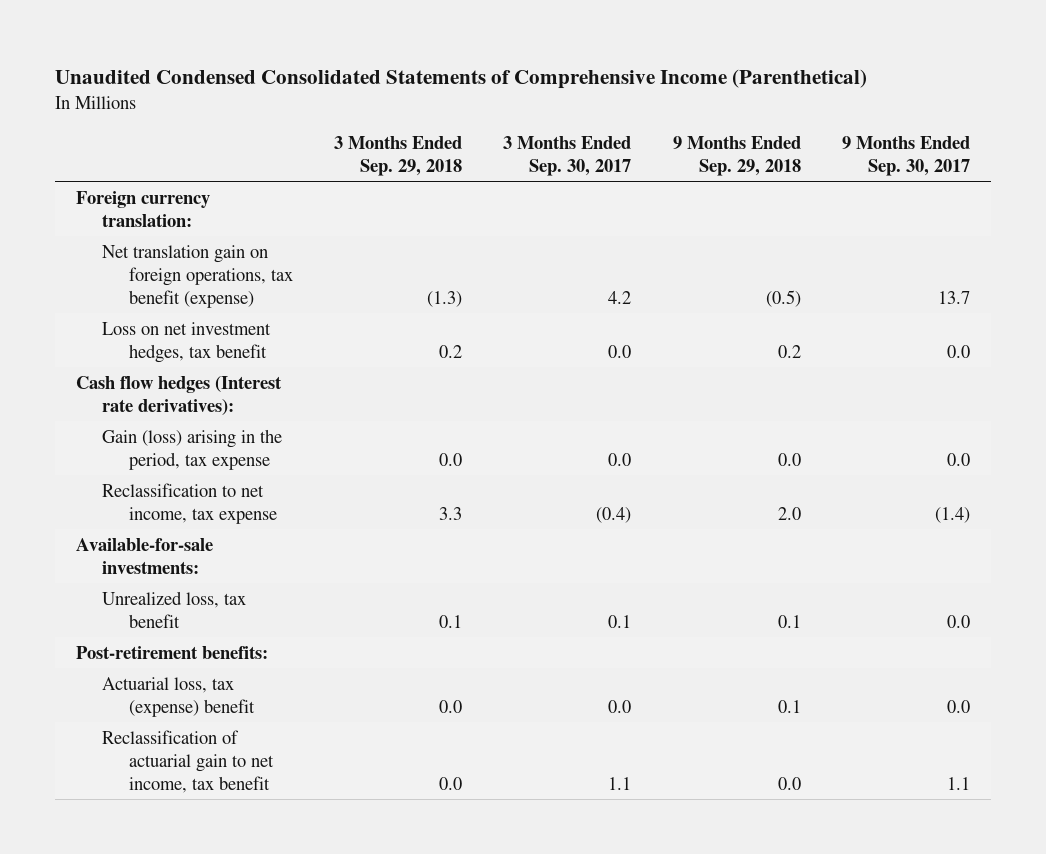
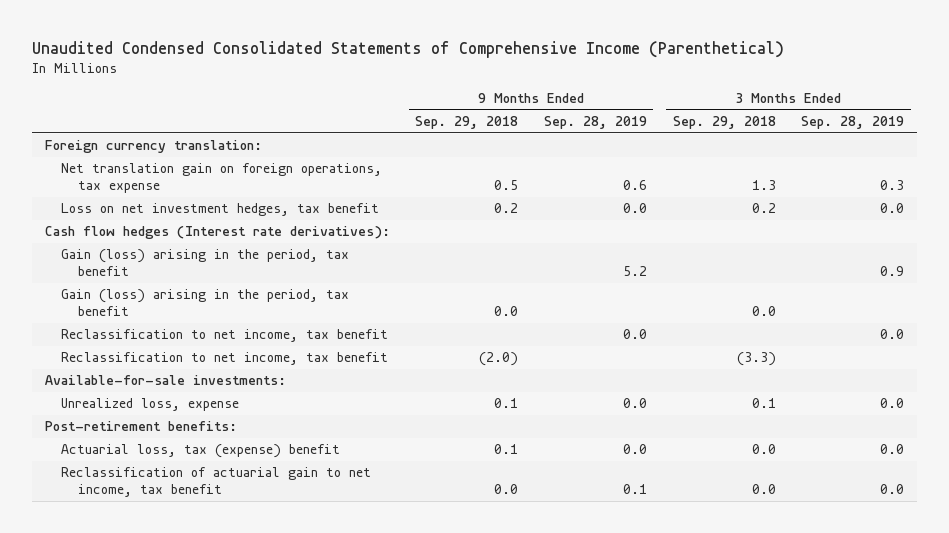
[503,135,632,176] 3 Months Ended Sep. 30, 2017 -> none
[841,135,970,176] 9 Months Ended Sep. 30, 2017 -> none
none -> [544,116,648,130] Sep. 28, 2019
none -> [801,116,905,130] Sep. 28, 2019
[102,244,293,308] Net translation gain on foreign operations, tax benefit (expense) -> [61,163,383,194] Net translation gain on foreign operations, tax expense
[426,290,462,307] (1.3) -> [751,180,776,191] 1.3
[765,289,801,307] (0.5) -> [494,180,519,191] 0.5
none -> [61,249,350,277] Gain (loss) arising in the period, tax benefit
[102,428,283,470] Gain (loss) arising in the period, tax expense -> [61,289,350,317] Gain (loss) arising in the period, tax benefit
none -> [61,329,389,343] Reclassification to net income, tax benefit
[102,482,277,524] Reclassification to net income, tax expense -> [61,352,389,366] Reclassification to net income, tax benefit
[438,506,462,520] 3.3 -> [736,352,776,367] (3.3)
[777,506,801,520] 2.0 -> [479,352,519,367] (2.0)
[102,590,247,628] Unrealized loss, tax benefit -> [61,398,240,412] Unrealized loss, expense

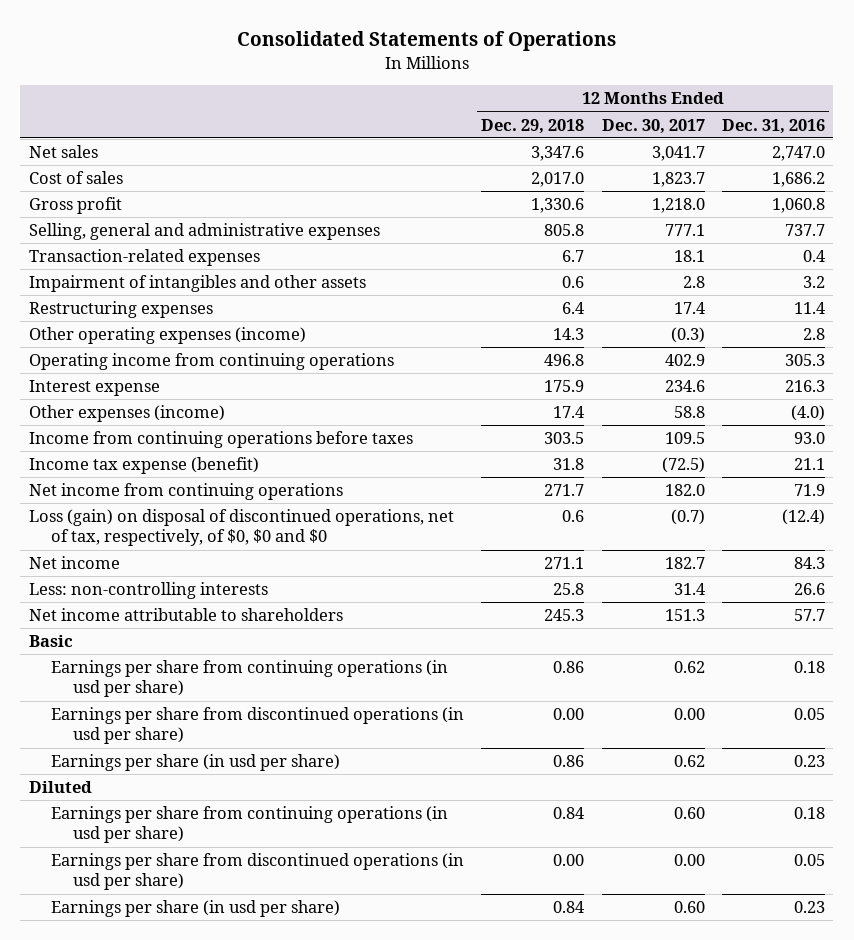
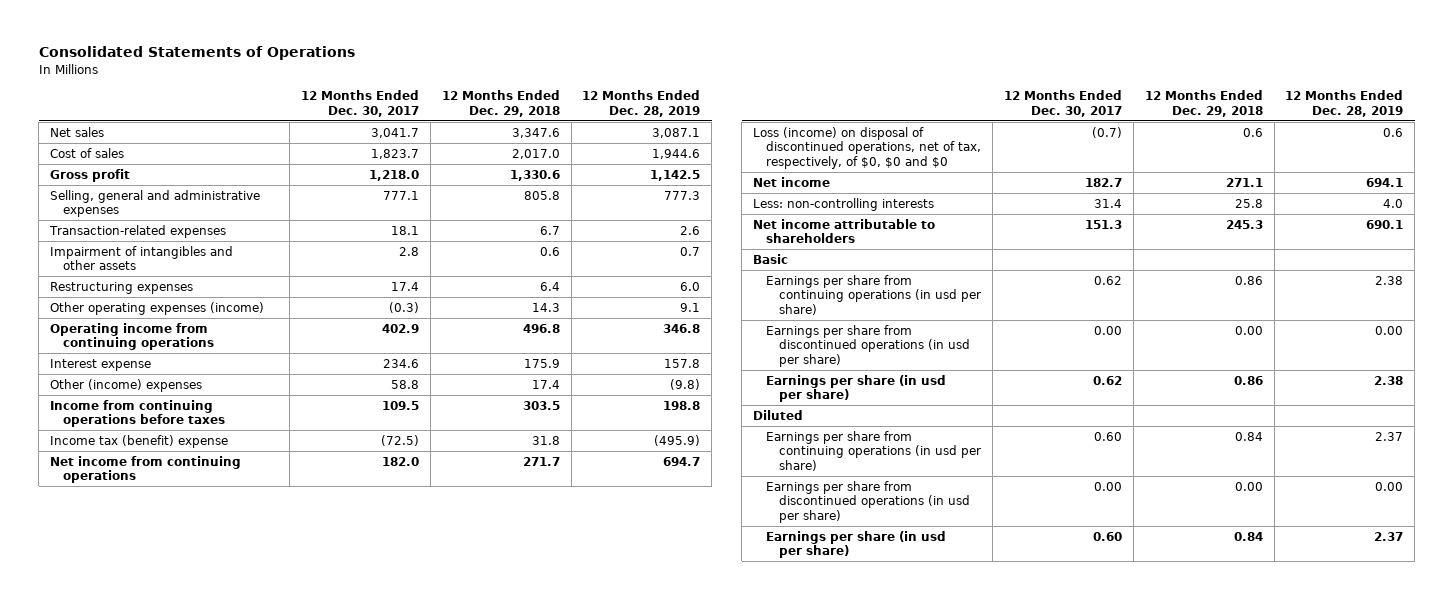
[721,118,825,134] Dec. 31, 2016 -> none
none -> [582,90,701,117] 12 Months Ended Dec. 28, 2019
[28,405,225,423] Other expenses (income) -> [50,378,203,392] Other (income) expenses
[28,457,259,475] Income tax expense (benefit) -> [50,434,229,448] Income tax (benefit) expense
[28,509,454,547] Loss (gain) on disposal of discontinued operations, net of tax, respectively, of $0, $0 and $0 -> [753,126,981,169] Loss (income) on disposal of discontinued operations, net of tax, respectively, of $0, $0 and $0

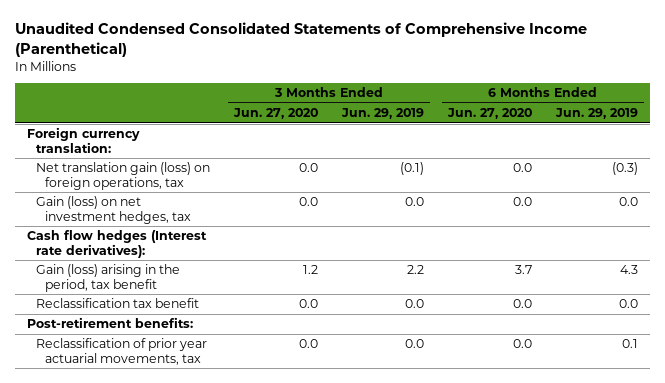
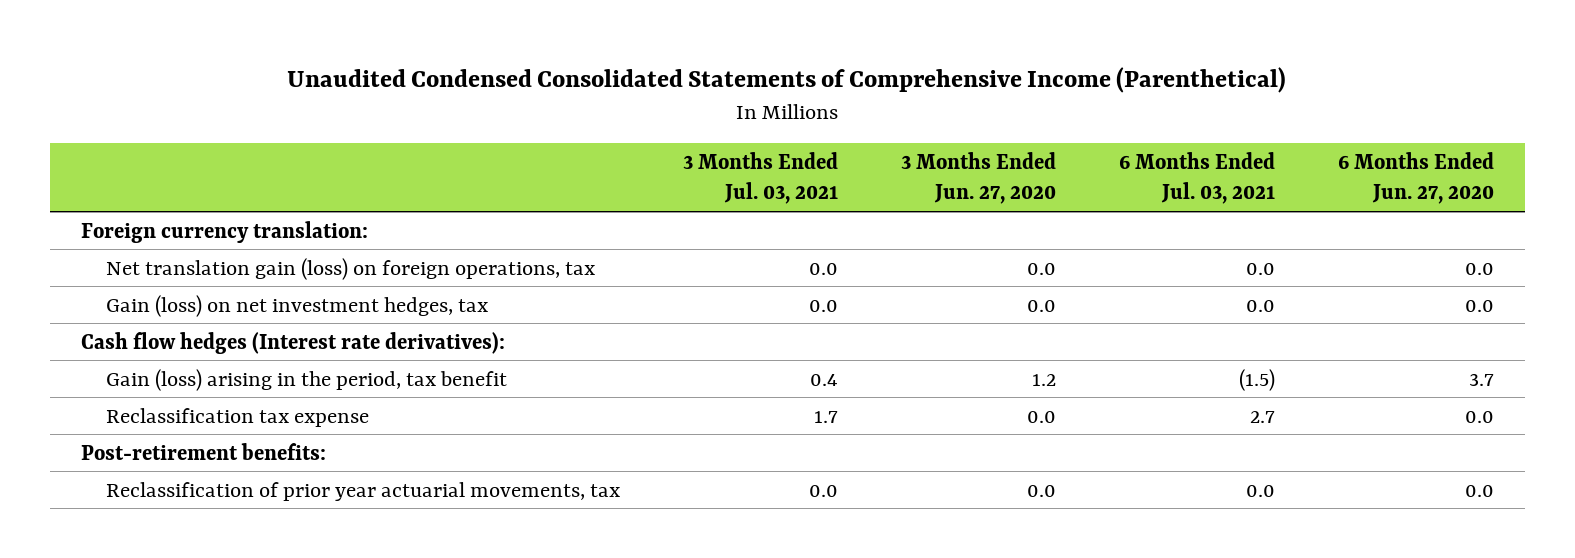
[341,108,425,120] Jun. 29, 2019 -> none
[555,108,639,120] Jun. 29, 2019 -> none
none -> [682,151,838,205] 3 Months Ended Jul. 03, 2021
none -> [1118,151,1275,205] 6 Months Ended Jul. 03, 2021
[35,298,199,309] Reclassification tax benefit -> [105,407,369,427] Reclassification tax expense

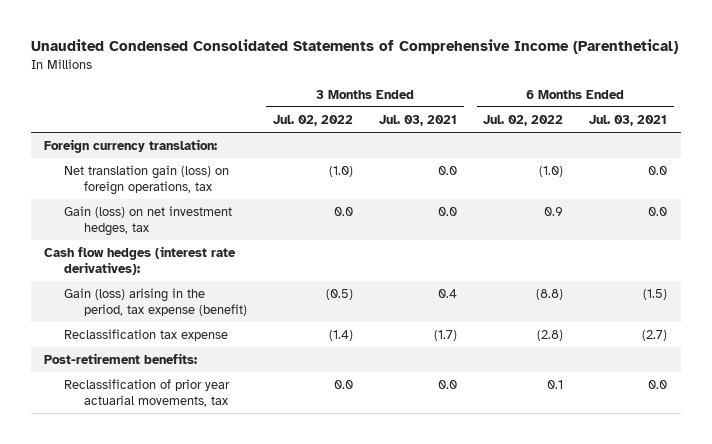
[900,151,1056,205] 3 Months Ended Jun. 27, 2020 -> none
[1337,151,1494,205] 6 Months Ended Jun. 27, 2020 -> none
none -> [272,114,353,126] Jul. 02, 2022
none -> [483,114,564,126] Jul. 02, 2022
[81,331,506,354] Cash flow hedges (Interest rate derivatives): -> [44,245,237,276] Cash flow hedges (interest rate derivatives):
[105,368,507,391] Gain (loss) arising in the period, tax benefit -> [63,287,247,317] Gain (loss) arising in the period, tax expense (benefit)
[813,410,838,423] 1.7 -> [433,329,457,341] (1.7)
[1249,410,1275,423] 2.7 -> [642,329,668,341] (2.7)

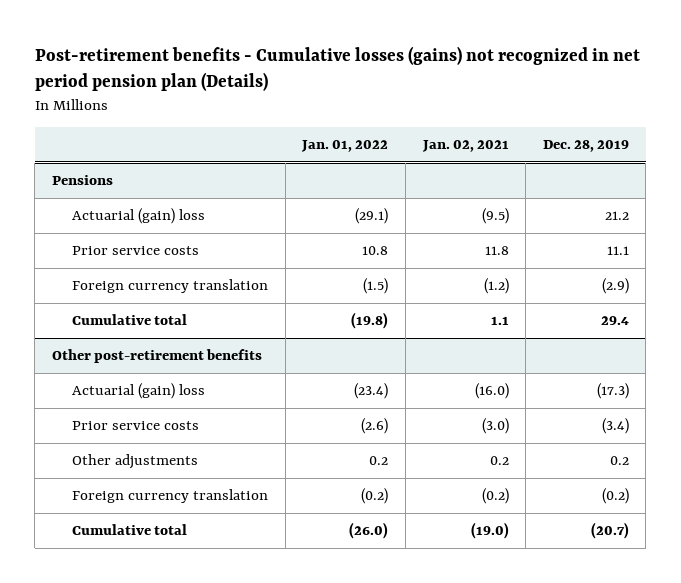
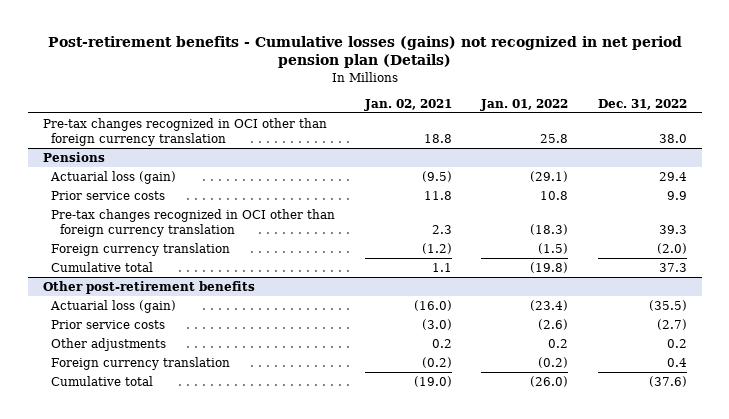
[542,140,629,153] Dec. 28, 2019 -> none
none -> [597,98,687,110] Dec. 31, 2022
none -> [42,117,327,147] Pre-tax changes recognized in OCI other than foreign currency translation
[72,208,206,225] Actuarial (gain) loss -> [50,170,177,184] Actuarial loss (gain)
none -> [51,208,336,238] Pre-tax changes recognized in OCI other than foreign currency translation
[72,383,206,400] Actuarial (gain) loss -> [50,299,177,313] Actuarial loss (gain)

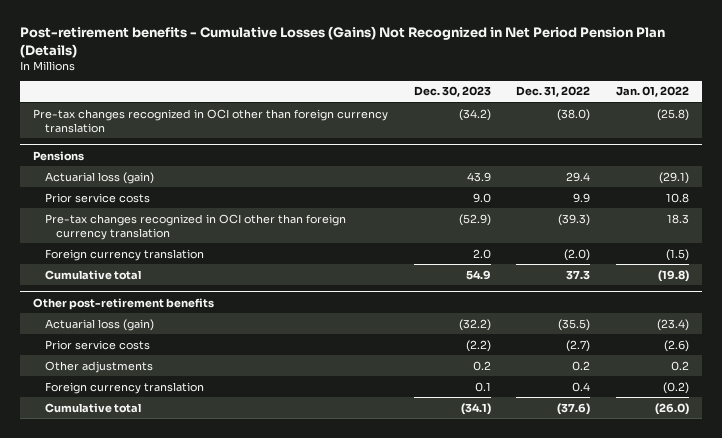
[47,35,682,69] Post-retirement benefits - Cumulative losses (gains) not recognized in net period pension plan (Details) -> [20,26,666,58] Post-retirement benefits - Cumulative Losses (Gains) Not Recognized in Net Period Pension Plan (Details)
[363,98,452,111] Jan. 02, 2021 -> none
none -> [413,86,491,98] Dec. 30, 2023
[540,134,569,144] 25.8 -> [656,108,689,121] (25.8)
[658,134,687,144] 38.0 -> [557,108,591,121] (38.0)
[530,224,569,236] (18.3) -> [666,213,689,224] 18.3
[658,225,687,235] 39.3 -> [558,213,591,226] (39.3)

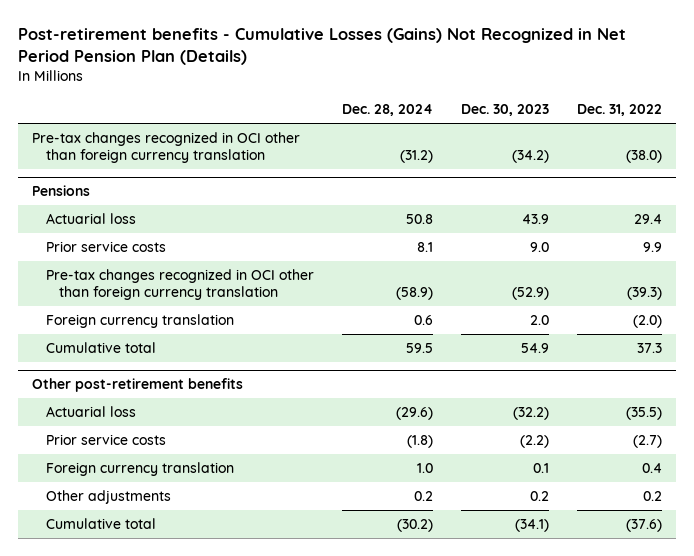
[615,86,689,98] Jan. 01, 2022 -> none
none -> [341,104,433,117] Dec. 28, 2024
[44,171,154,184] Actuarial loss (gain) -> [45,212,136,224] Actuarial loss
[44,318,154,331] Actuarial loss (gain) -> [45,405,136,417] Actuarial loss
[44,360,153,373] Other adjustments -> [45,489,171,504] Other adjustments

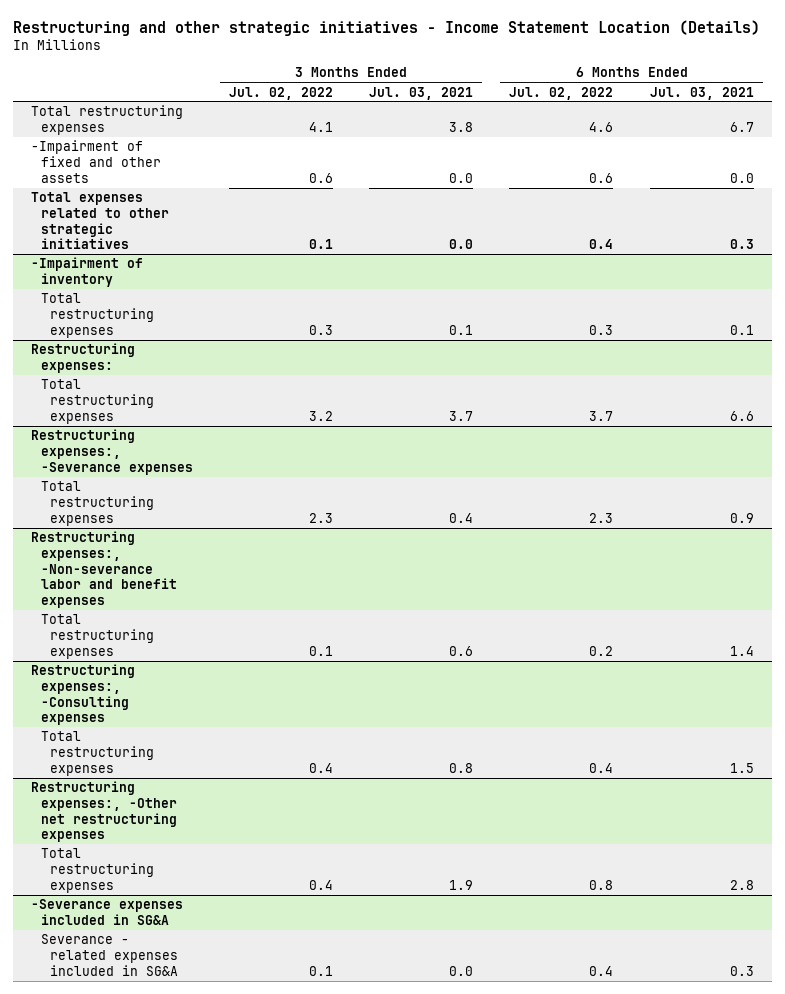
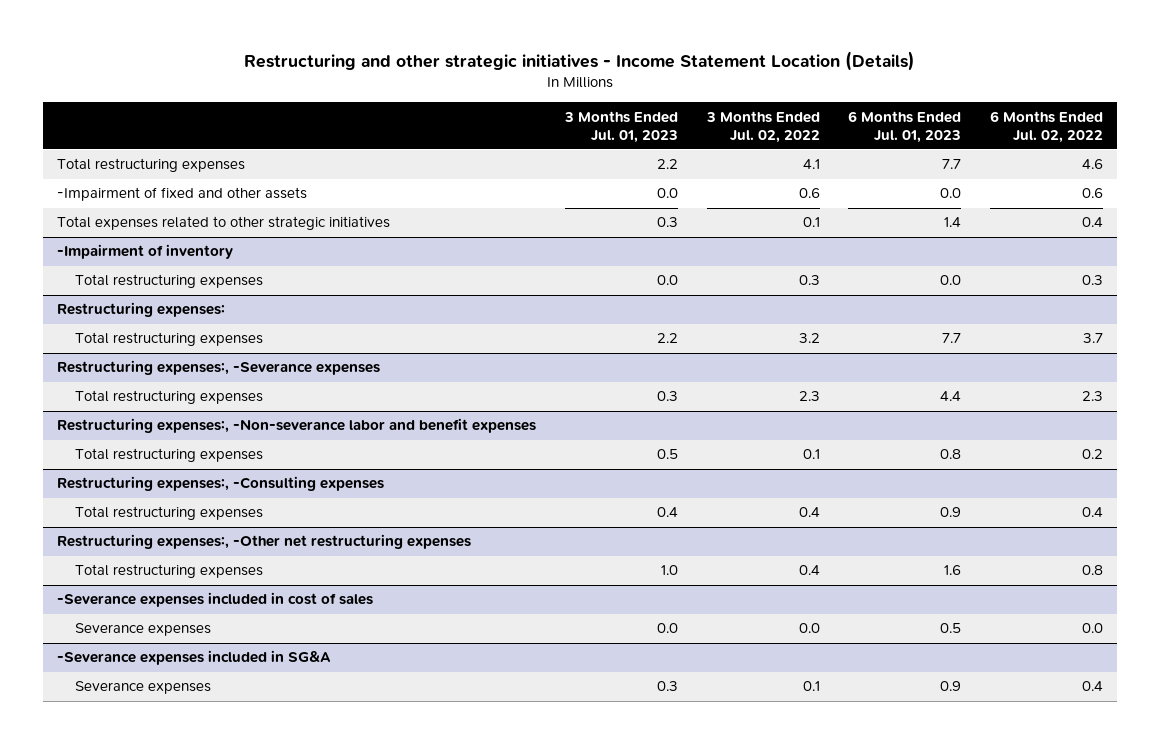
[369,86,474,100] Jul. 03, 2021 -> none
[649,86,754,100] Jul. 03, 2021 -> none
none -> [564,110,679,143] 3 Months Ended Jul. 01, 2023
none -> [848,110,962,143] 6 Months Ended Jul. 01, 2023
none -> [57,592,374,608] -Severance expenses included in cost of sales
none -> [74,623,211,637] Severance expenses
[40,934,179,976] Severance - related expenses included in SG&A -> [74,681,211,695] Severance expenses

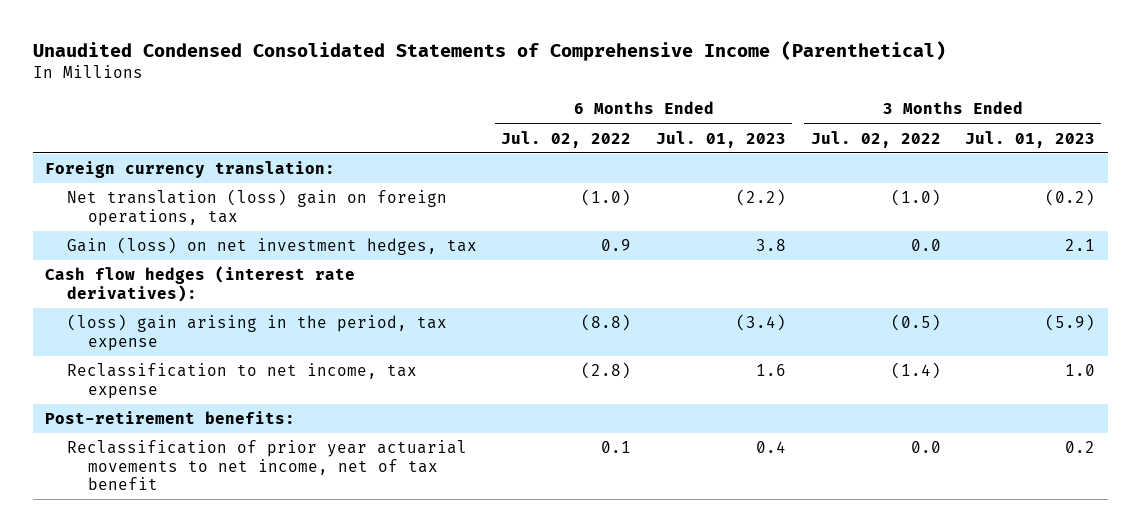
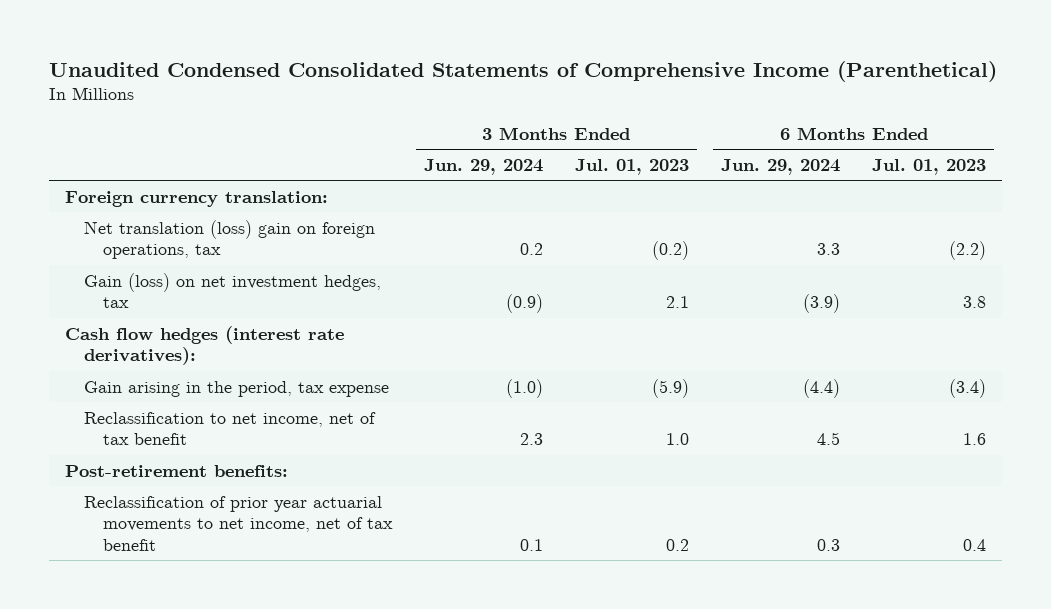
[501,130,632,148] Jul. 02, 2022 -> none
[810,130,941,148] Jul. 02, 2022 -> none
none -> [423,158,543,175] Jun. 29, 2024
none -> [721,158,841,175] Jun. 29, 2024
[66,314,447,351] (loss) gain arising in the period, tax expense -> [83,380,389,397] Gain arising in the period, tax expense
[66,363,417,399] Reclassification to net income, tax expense -> [83,411,376,446] Reclassification to net income, net of tax benefit

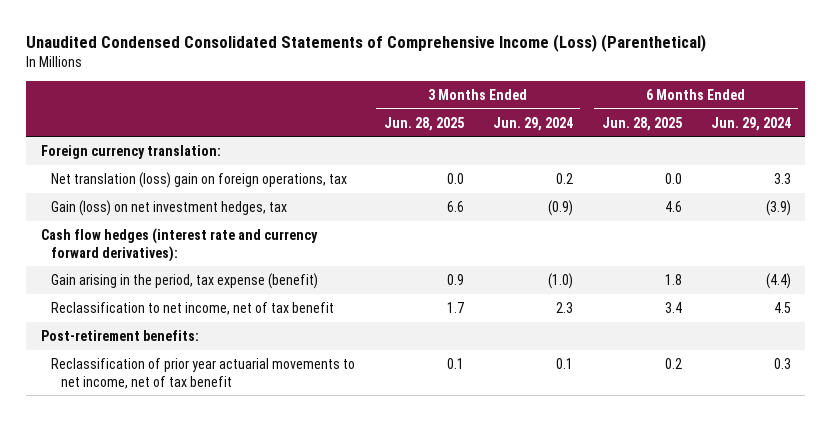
[49,60,998,82] Unaudited Condensed Consolidated Statements of Comprehensive Income (Parenthetical) -> [26,33,707,52] Unaudited Condensed Consolidated Statements of Comprehensive Income (Loss) (Parenthetical)
[574,158,689,175] Jul. 01, 2023 -> none
[872,158,987,175] Jul. 01, 2023 -> none
none -> [383,116,464,131] Jun. 28, 2025
none -> [601,116,682,131] Jun. 28, 2025
[65,325,345,366] Cash flow hedges (interest rate derivatives): -> [40,227,318,262] Cash flow hedges (interest rate and currency forward derivatives):
[83,380,389,397] Gain arising in the period, tax expense -> [50,272,318,289] Gain arising in the period, tax expense (benefit)

